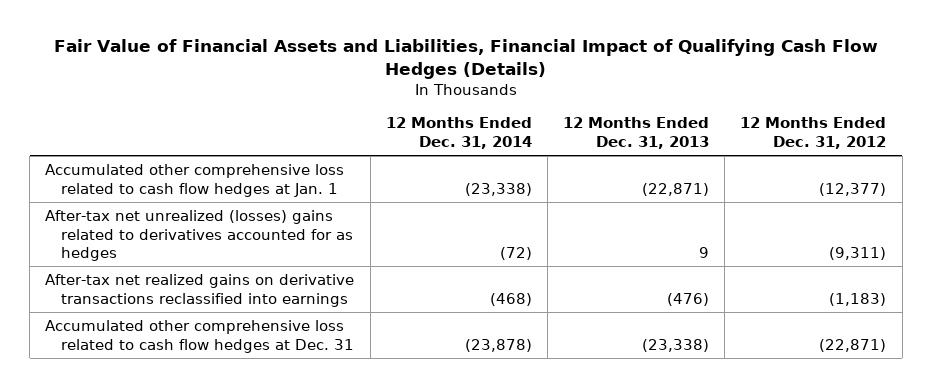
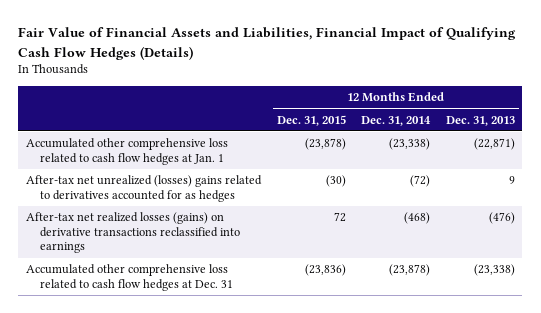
[740,117,887,149] 12 Months Ended Dec. 31, 2012 -> none
none -> [276,114,346,126] Dec. 31, 2015
[45,274,355,307] After-tax net realized gains on derivative transactions reclassified into earnings -> [25,212,241,254] After-tax net realized losses (gains) on derivative transactions reclassified into earnings

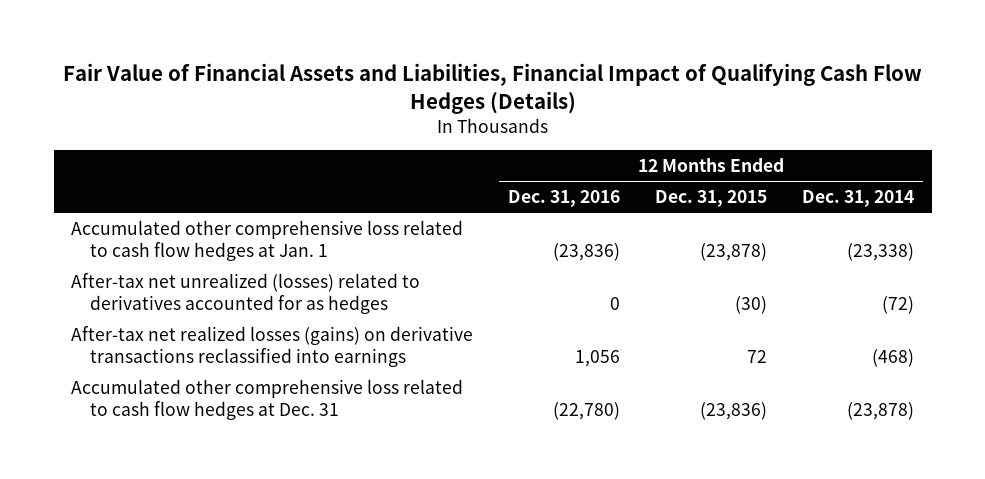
[445,115,515,126] Dec. 31, 2013 -> none
none -> [508,190,621,208] Dec. 31, 2016
[25,175,262,202] After-tax net unrealized (losses) gains related to derivatives accounted for as hedges -> [71,272,421,314] After-tax net unrealized (losses) related to derivatives accounted for as hedges

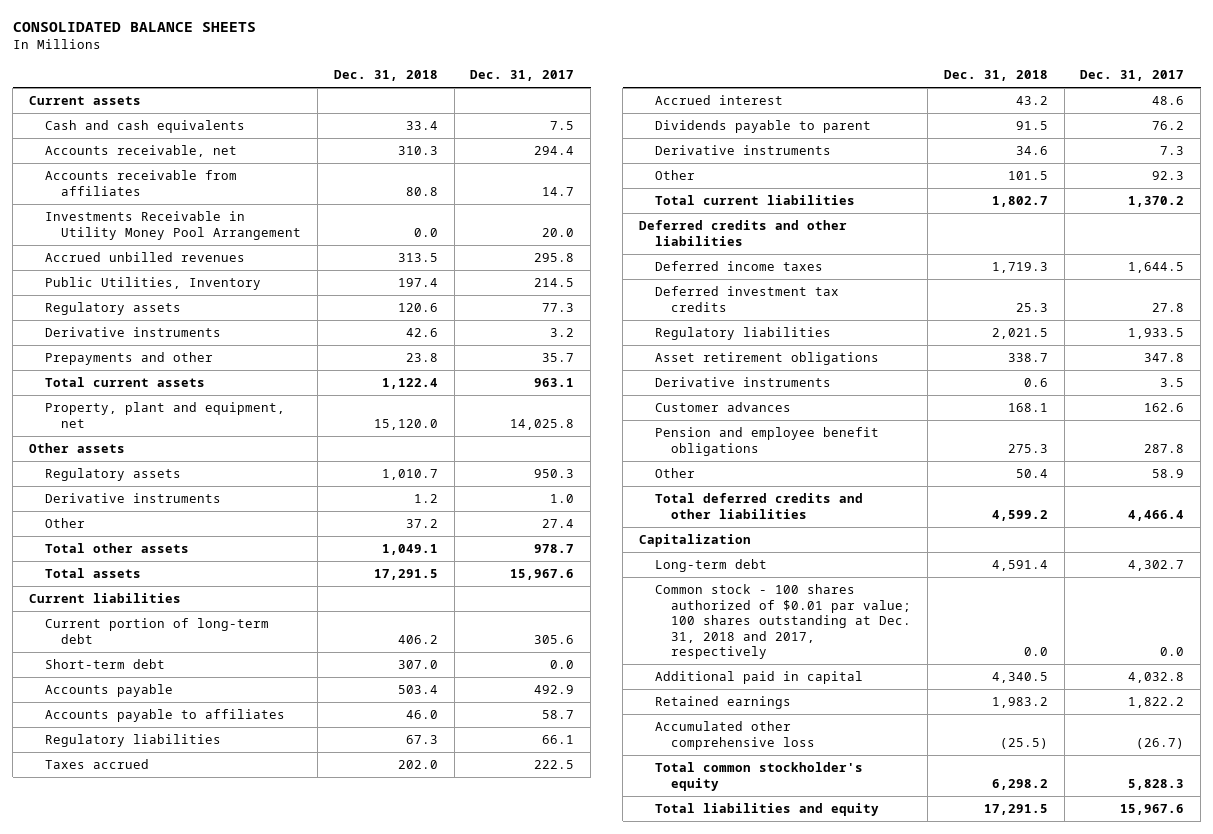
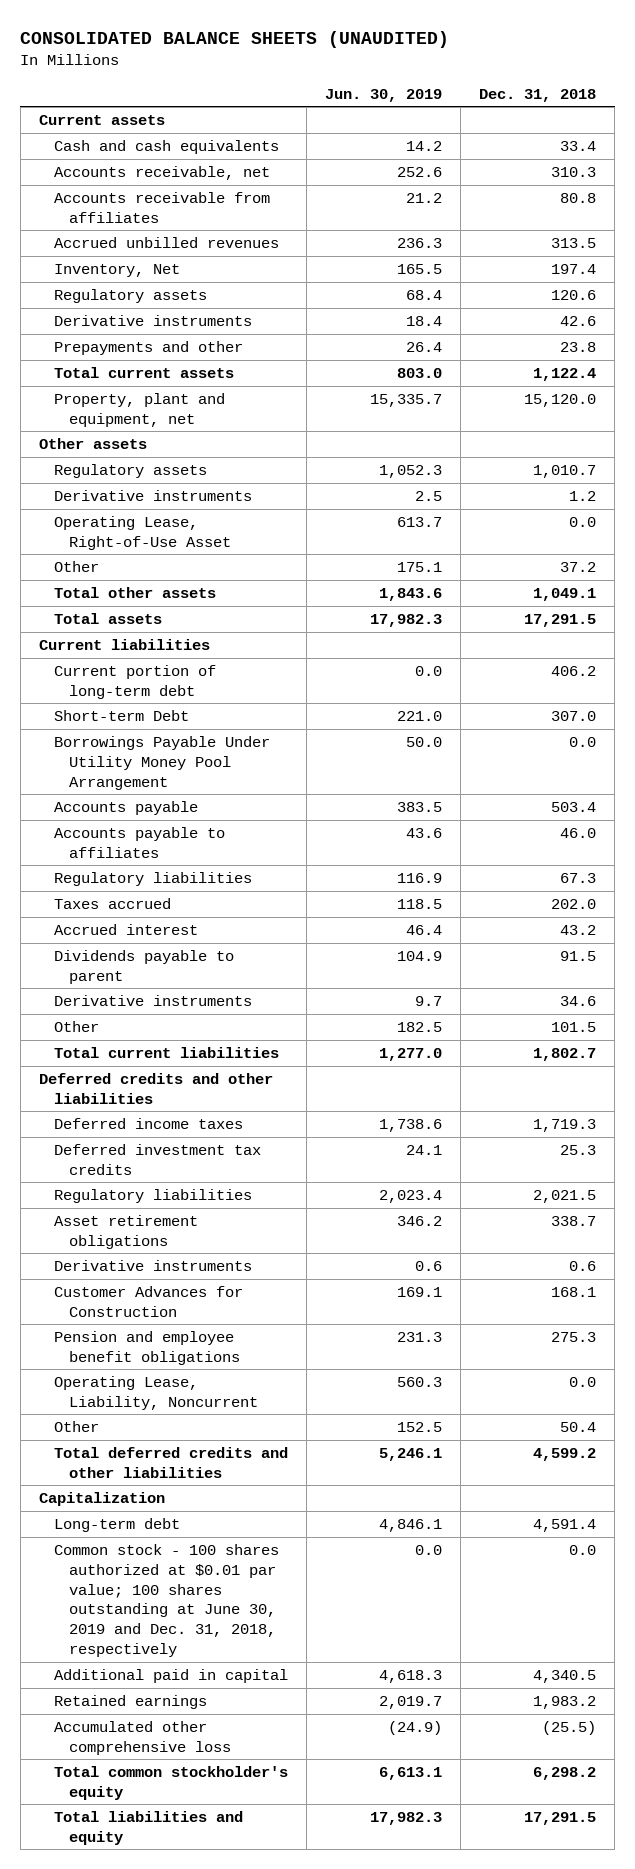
[12,22,256,33] CONSOLIDATED BALANCE SHEETS -> [20,31,450,49] CONSOLIDATED BALANCE SHEETS (UNAUDITED)
[470,70,575,82] Dec. 31, 2017 -> none
none -> [325,88,443,102] Jun. 30, 2019
[45,211,302,240] Investments Receivable in Utility Money Pool Arrangement -> none
[45,277,262,291] Public Utilities, Inventory -> [53,263,180,277] Inventory, Net
none -> [53,515,231,550] Operating Lease, Right-of-Use Asset
[45,659,166,670] Short-term debt -> [53,709,189,721] Short-term Debt
none -> [53,735,270,790] Borrowings Payable Under Utility Money Pool Arrangement
[655,402,792,413] Customer advances -> [53,1285,243,1317] Customer Advances for Construction
none -> [53,1375,258,1410] Operating Lease, Liability, Noncurrent
[655,584,912,660] Common stock - 100 shares authorized of $0.01 par value; 100 shares outstanding at Dec. 31, 2018 and 2017, respectively -> [53,1543,279,1658] Common stock - 100 shares authorized at $0.01 par value; 100 shares outstanding at June 30, 2019 and Dec. 31, 2018, respectively

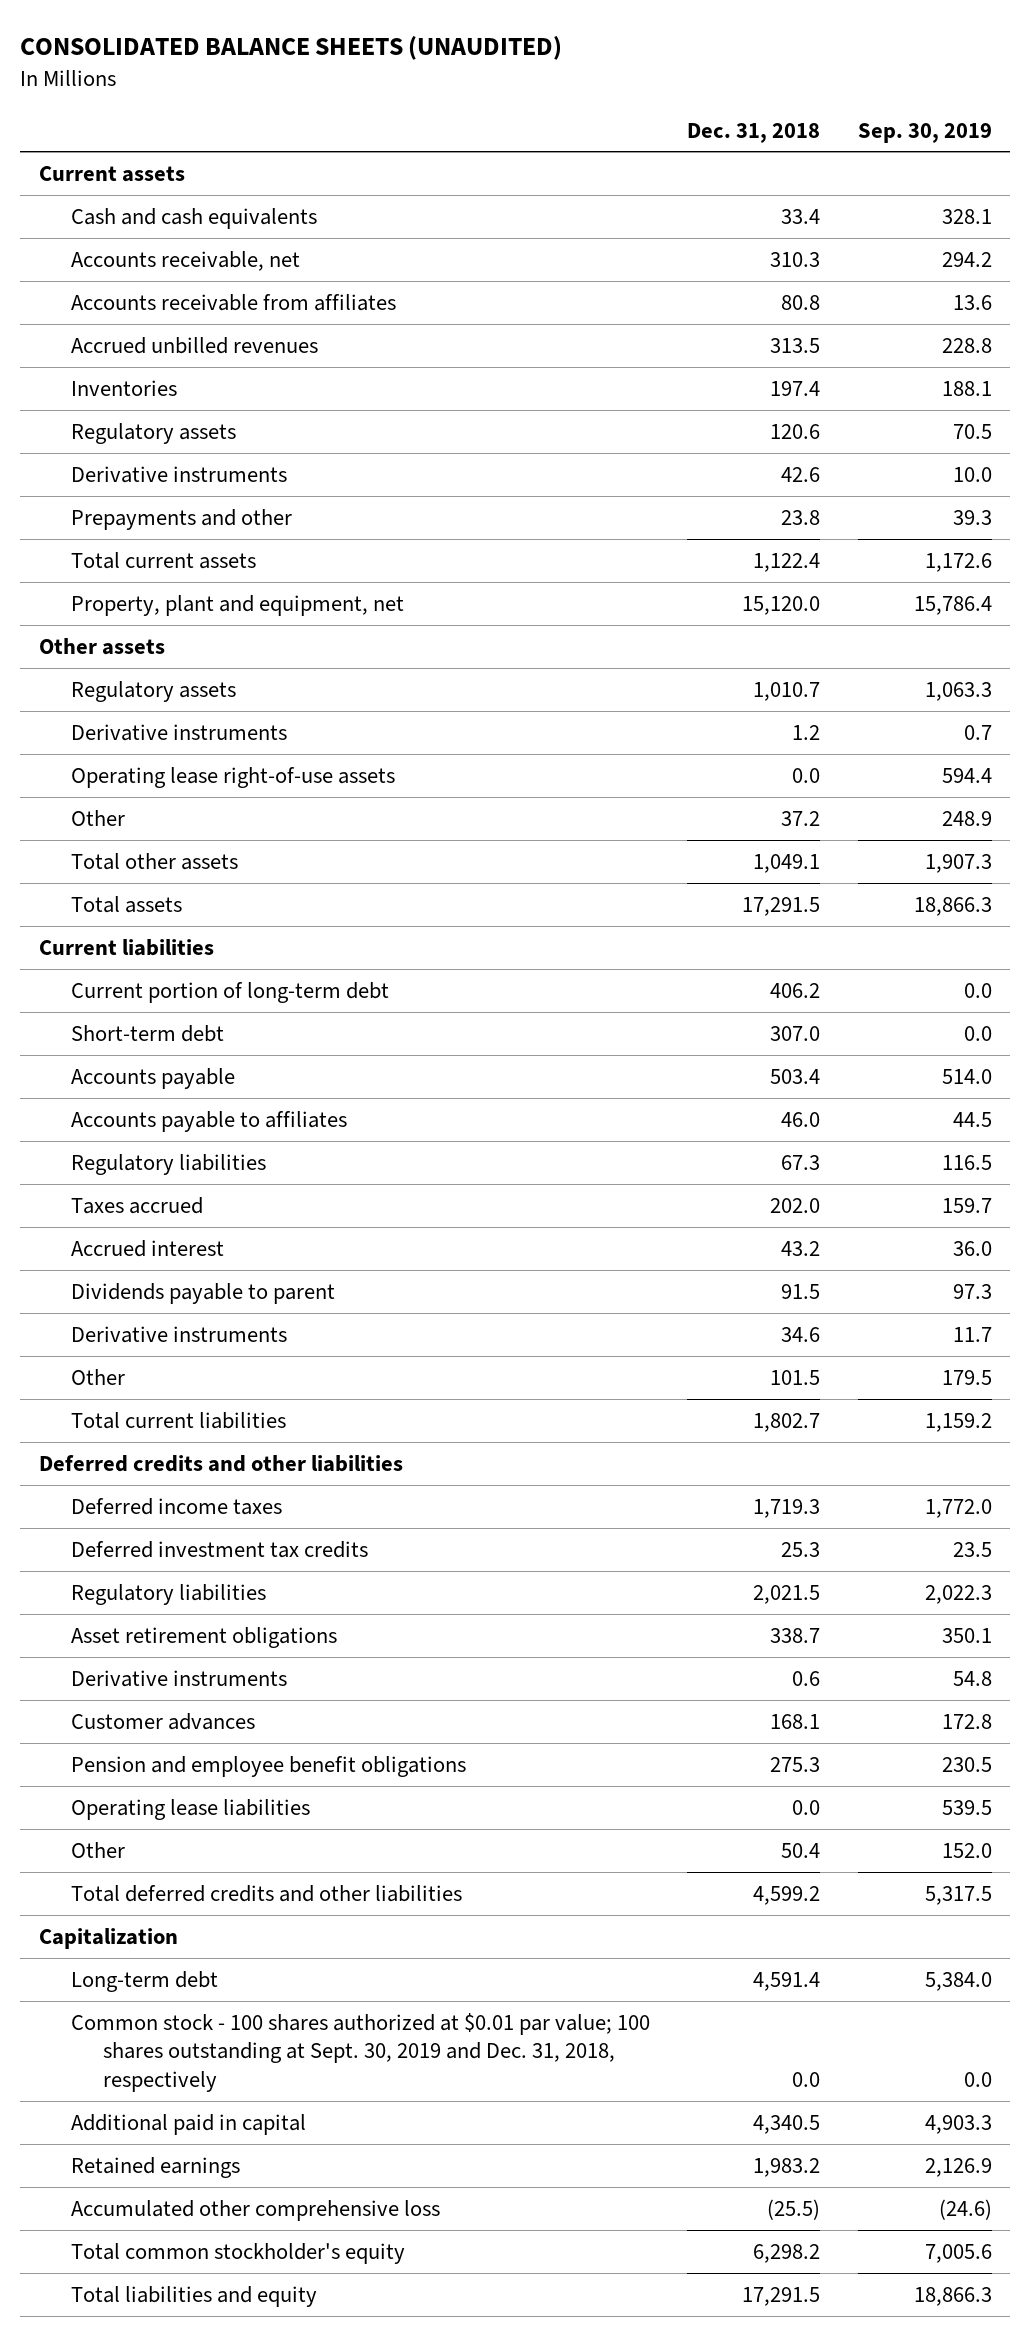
[325,88,443,102] Jun. 30, 2019 -> none
none -> [857,122,992,143] Sep. 30, 2019
[53,263,180,277] Inventory, Net -> [70,379,177,396] Inventories
[53,515,231,550] Operating Lease, Right-of-Use Asset -> [70,766,395,788] Operating lease right-of-use assets
[53,735,270,790] Borrowings Payable Under Utility Money Pool Arrangement -> none
[53,709,189,721] Short-term Debt -> [70,1024,224,1042] Short-term debt
[53,1285,243,1317] Customer Advances for Construction -> [70,1712,255,1730] Customer advances
[53,1375,258,1410] Operating Lease, Liability, Noncurrent -> [70,1798,310,1820] Operating lease liabilities
[53,1543,279,1658] Common stock - 100 shares authorized at $0.01 par value; 100 shares outstanding at June 30, 2019 and Dec. 31, 2018, respectively -> [70,2012,650,2093] Common stock - 100 shares authorized at $0.01 par value; 100 shares outstanding at Sept. 30, 2019 and Dec. 31, 2018, respectively

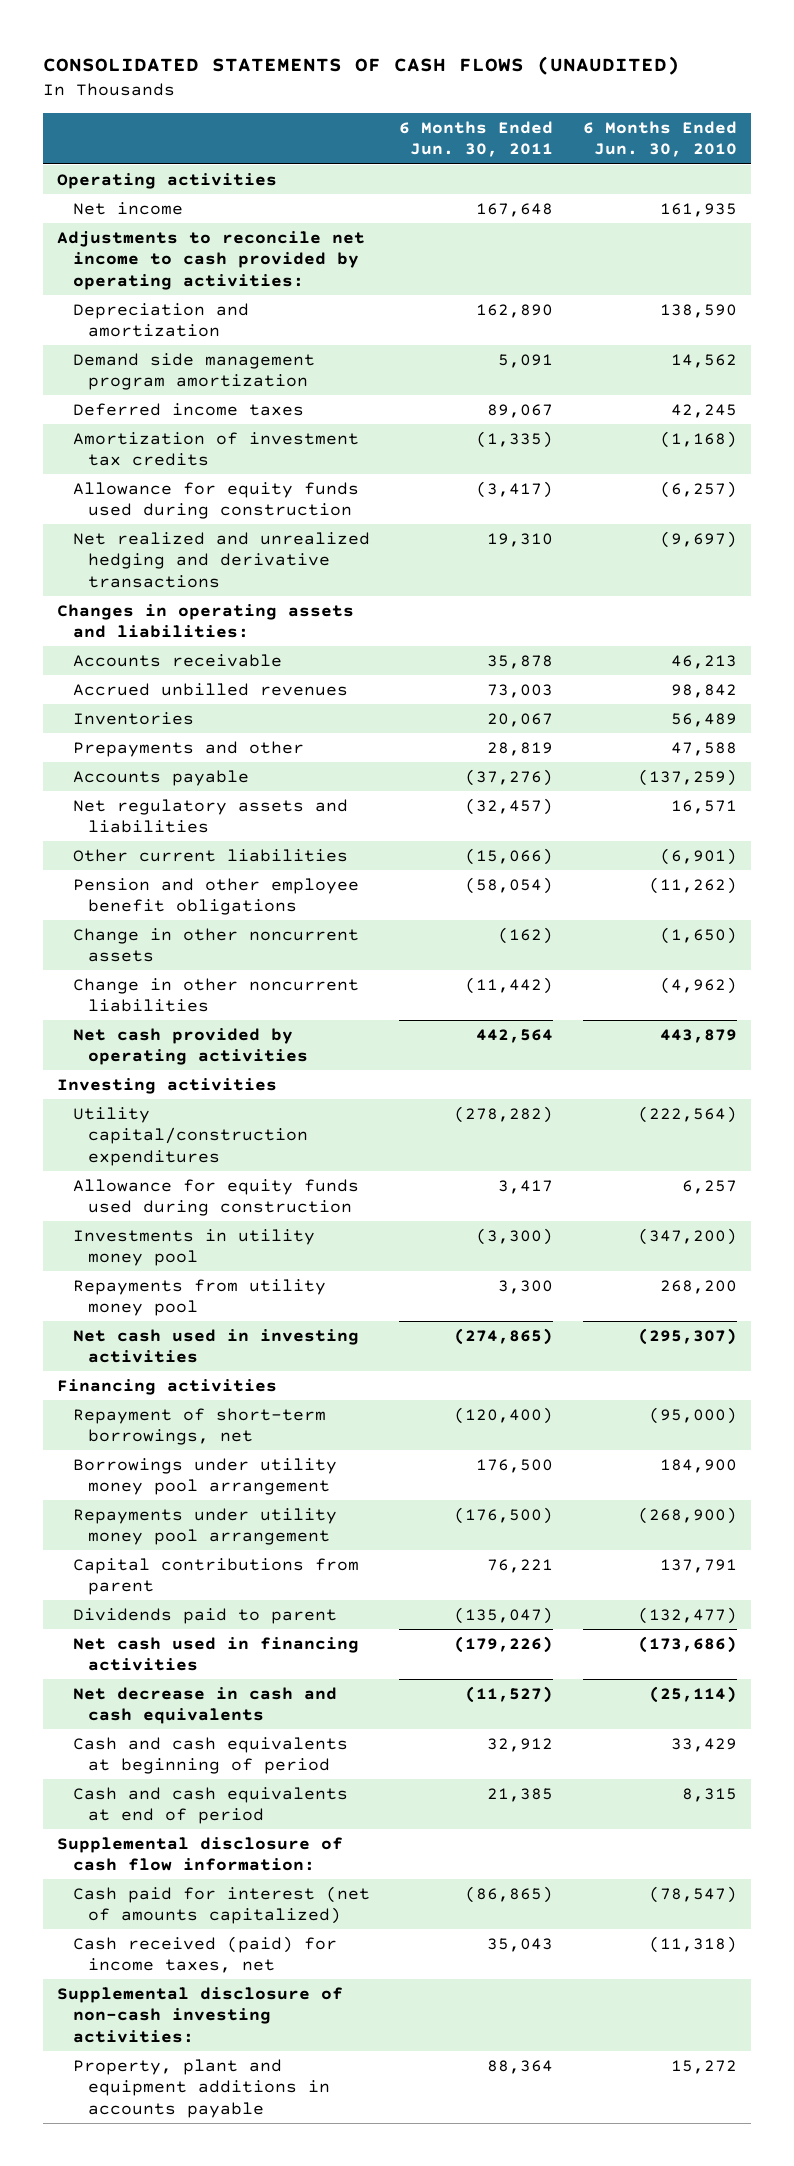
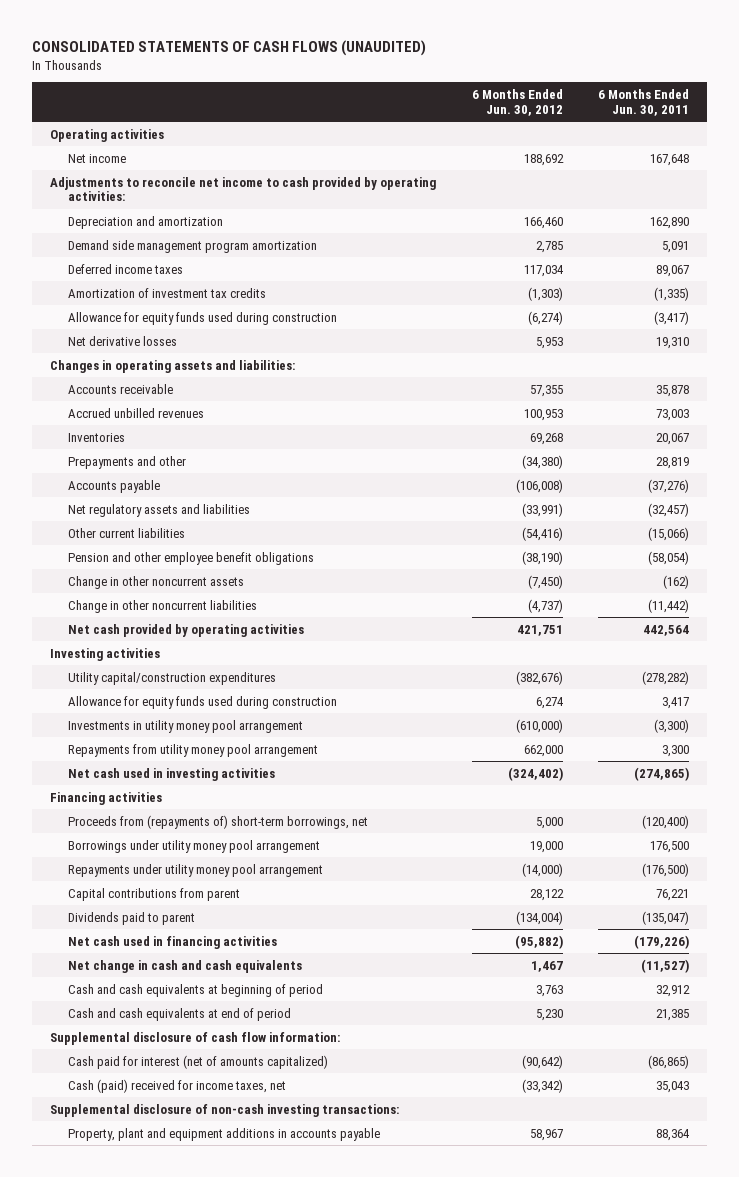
[582,121,737,158] 6 Months Ended Jun. 30, 2010 -> none
none -> [471,89,563,116] 6 Months Ended Jun. 30, 2012
[72,531,370,588] Net realized and unrealized hedging and derivative transactions -> [67,335,177,346] Net derivative losses
[72,1228,315,1267] Investments in utility money pool -> [67,719,303,733] Investments in utility money pool arrangement
[72,1278,326,1317] Repayments from utility money pool -> [67,743,318,757] Repayments from utility money pool arrangement
[72,1407,326,1446] Repayment of short-term borrowings, net -> [67,814,368,829] Proceeds from (repayments of) short-term borrowings, net
[72,1686,337,1725] Net decrease in cash and cash equivalents -> [67,959,302,973] Net change in cash and cash equivalents
[72,1935,337,1974] Cash received (paid) for income taxes, net -> [67,1078,286,1093] Cash (paid) received for income taxes, net
[57,1986,344,2043] Supplemental disclosure of non-cash investing activities: -> [50,1103,400,1117] Supplemental disclosure of non-cash investing transactions:

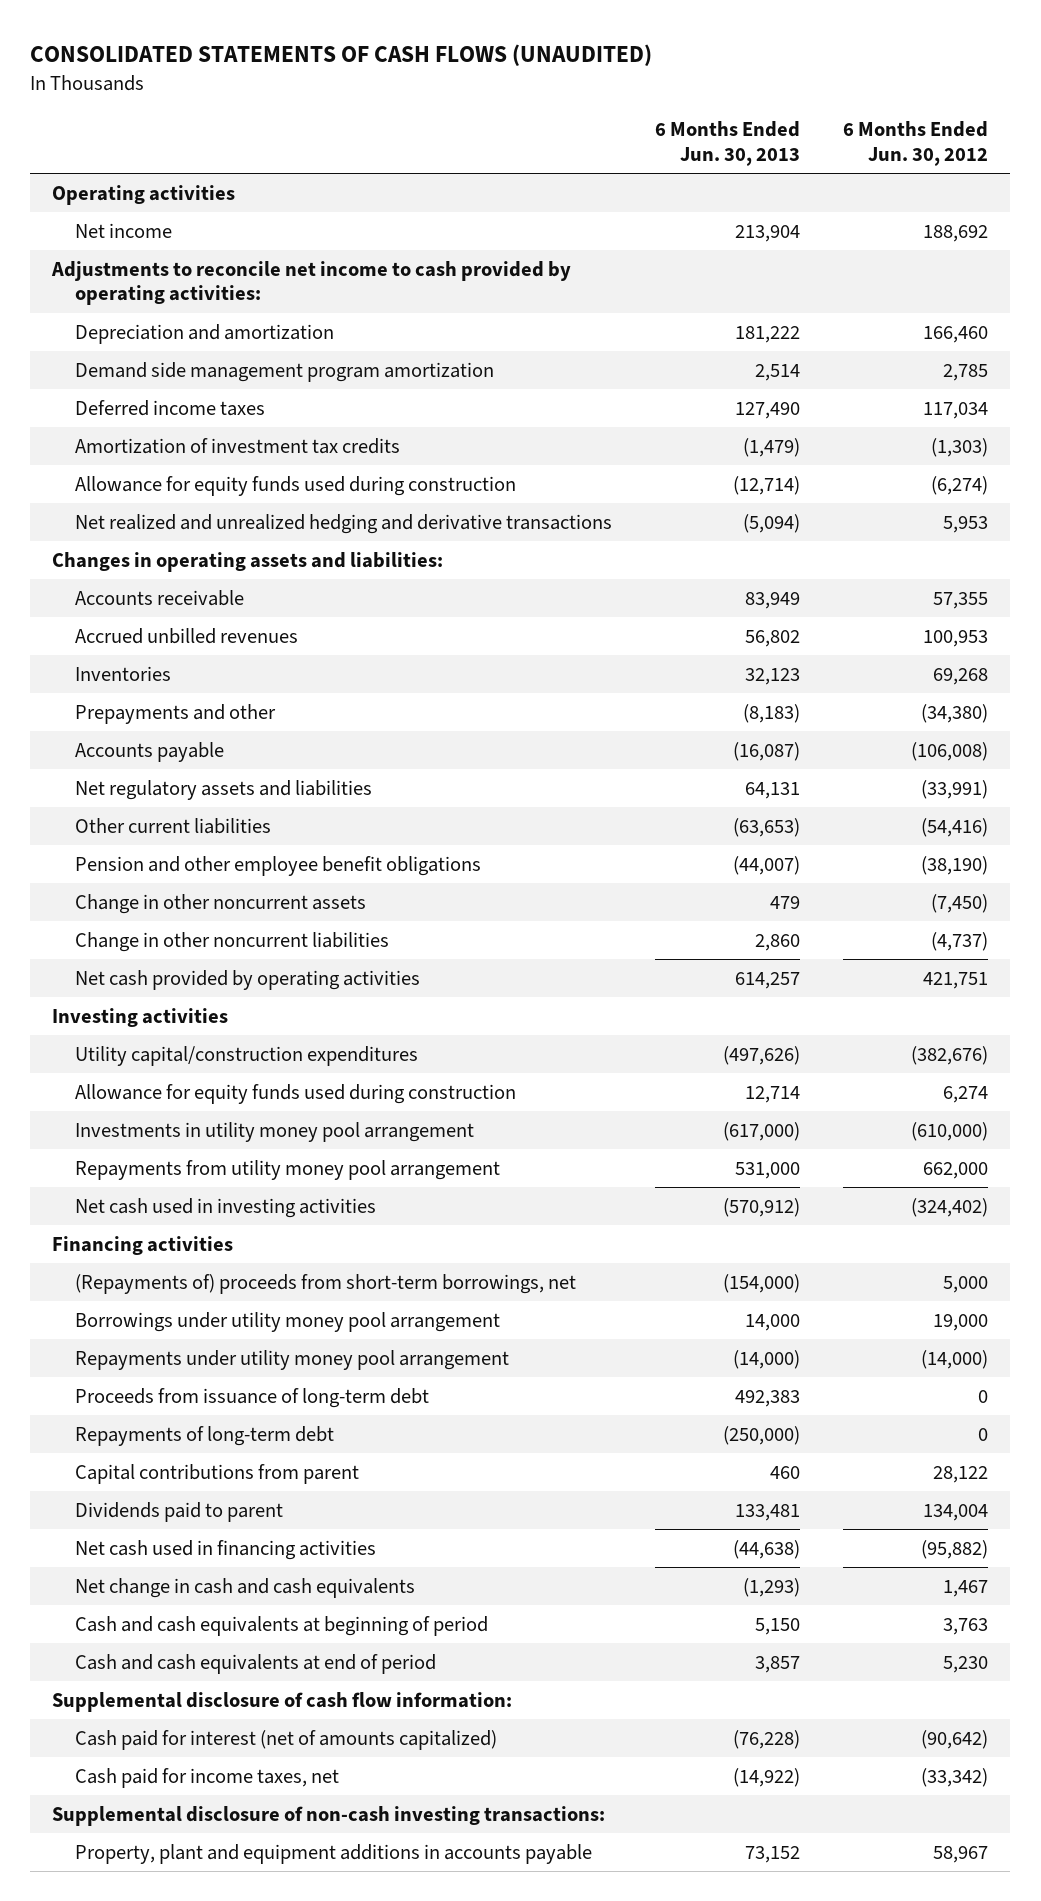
[598,89,690,116] 6 Months Ended Jun. 30, 2011 -> none
none -> [655,121,801,166] 6 Months Ended Jun. 30, 2013
[67,335,177,346] Net derivative losses -> [74,513,612,534] Net realized and unrealized hedging and derivative transactions
[67,814,368,829] Proceeds from (repayments of) short-term borrowings, net -> [74,1273,576,1294] (Repayments of) proceeds from short-term borrowings, net
none -> [74,1387,429,1408] Proceeds from issuance of long-term debt
none -> [74,1425,334,1446] Repayments of long-term debt
[515,910,563,925] (134,004) -> [923,1503,989,1521] 134,004
[67,1078,286,1093] Cash (paid) received for income taxes, net -> [74,1767,339,1788] Cash paid for income taxes, net

